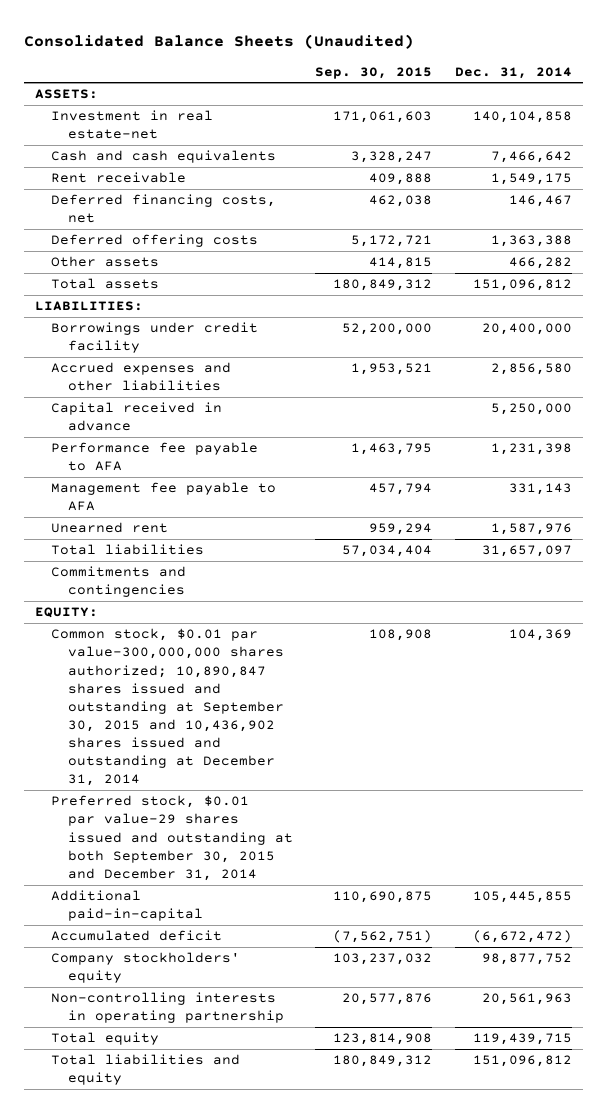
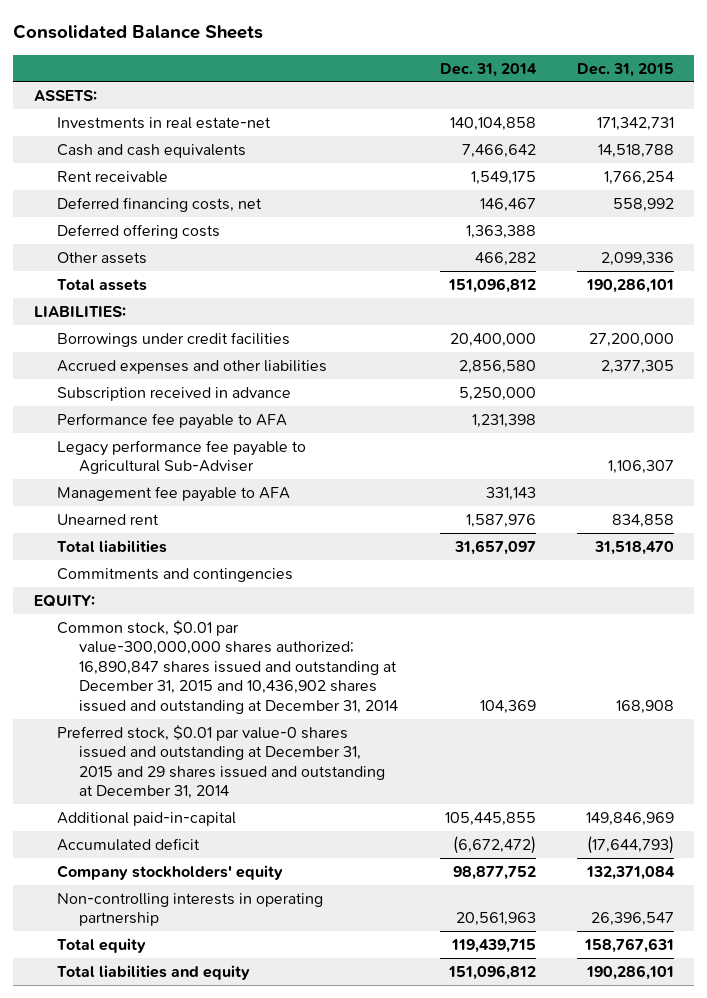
[23,34,414,50] Consolidated Balance Sheets (Unaudited) -> [13,24,264,40] Consolidated Balance Sheets
[315,66,433,79] Sep. 30, 2015 -> none
none -> [576,62,674,77] Dec. 31, 2015
[51,110,214,140] Investment in real estate-net -> [56,116,271,129] Investments in real estate-net
[51,322,259,354] Borrowings under credit facility -> [56,331,290,347] Borrowings under credit facilities
[51,402,223,432] Capital received in advance -> [56,386,291,401] Subscription received in advance
none -> [56,439,306,475] Legacy performance fee payable to Agricultural Sub-Adviser
[51,628,284,787] Common stock, $0.01 par value-300,000,000 shares authorized; 10,890,847 shares issued and outstanding at September 30, 2015 and 10,436,902 shares issued and outstanding at December 31, 2014 -> [56,619,399,714] Common stock, $0.01 par value-300,000,000 shares authorized; 16,890,847 shares issued and outstanding at December 31, 2015 and 10,436,902 shares issued and outstanding at December 31, 2014
[51,795,293,881] Preferred stock, $0.01 par value-29 shares issued and outstanding at both September 30, 2015 and December 31, 2014 -> [56,724,386,800] Preferred stock, $0.01 par value-0 shares issued and outstanding at December 31, 2015 and 29 shares issued and outstanding at December 31, 2014

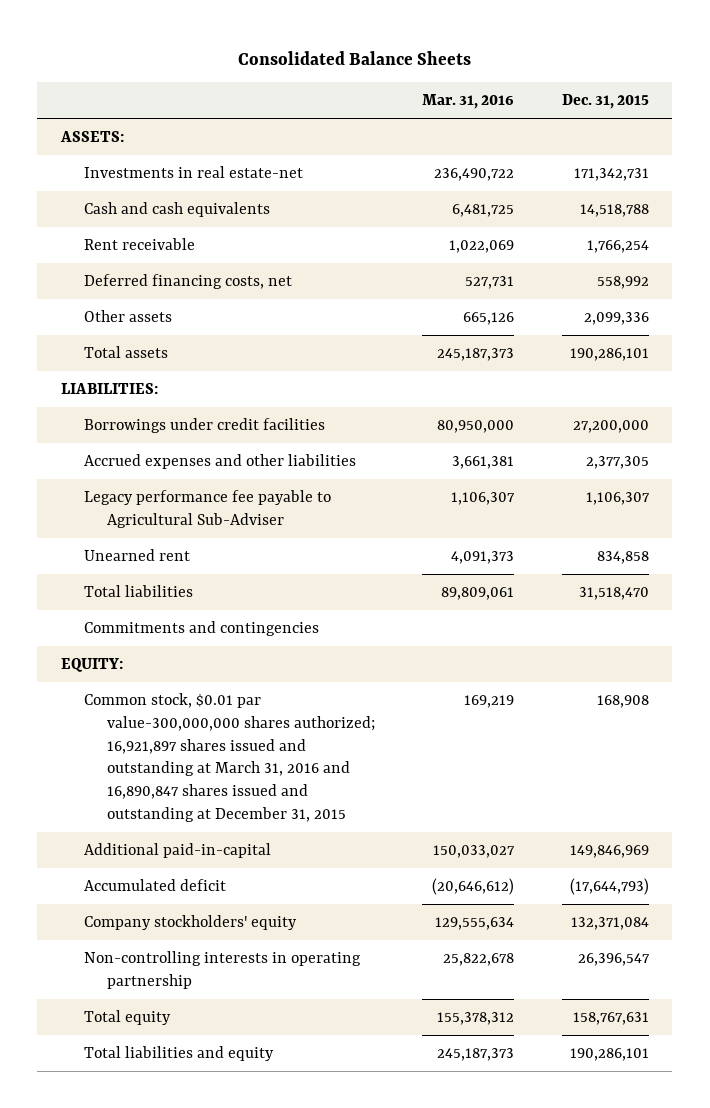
[439,62,537,77] Dec. 31, 2014 -> none
none -> [422,94,515,110] Mar. 31, 2016
[56,223,220,239] Deferred offering costs -> none
[56,386,291,401] Subscription received in advance -> none
[56,412,287,429] Performance fee payable to AFA -> none
[56,485,290,502] Management fee payable to AFA -> none
[56,724,386,800] Preferred stock, $0.01 par value-0 shares issued and outstanding at December 31, 2015 and 29 shares issued and outstanding at December 31, 2014 -> none
[56,619,399,714] Common stock, $0.01 par value-300,000,000 shares authorized; 16,890,847 shares issued and outstanding at December 31, 2015 and 10,436,902 shares issued and outstanding at December 31, 2014 -> [84,692,376,823] Common stock, $0.01 par value-300,000,000 shares authorized; 16,921,897 shares issued and outstanding at March 31, 2016 and 16,890,847 shares issued and outstanding at December 31, 2015

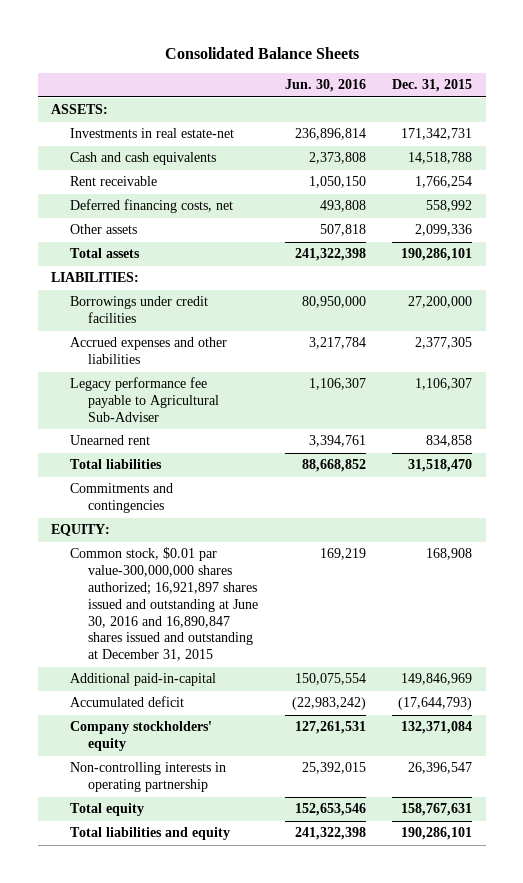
[422,94,515,110] Mar. 31, 2016 -> none
none -> [284,79,366,93] Jun. 30, 2016
[84,692,376,823] Common stock, $0.01 par value-300,000,000 shares authorized; 16,921,897 shares issued and outstanding at March 31, 2016 and 16,890,847 shares issued and outstanding at December 31, 2015 -> [69,547,259,662] Common stock, $0.01 par value-300,000,000 shares authorized; 16,921,897 shares issued and outstanding at June 30, 2016 and 16,890,847 shares issued and outstanding at December 31, 2015

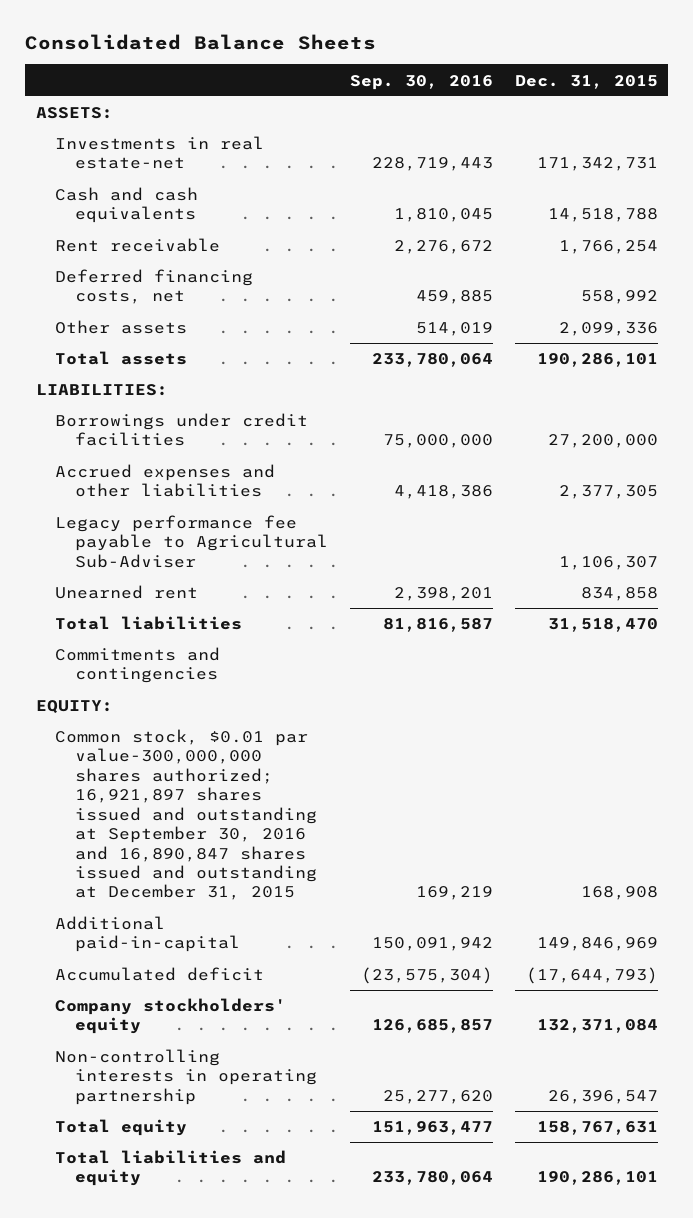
[284,79,366,93] Jun. 30, 2016 -> none
none -> [350,74,494,90] Sep. 30, 2016
[69,547,259,662] Common stock, $0.01 par value-300,000,000 shares authorized; 16,921,897 shares issued and outstanding at June 30, 2016 and 16,890,847 shares issued and outstanding at December 31, 2015 -> [55,729,318,901] Common stock, $0.01 par value-300,000,000 shares authorized; 16,921,897 shares issued and outstanding at September 30, 2016 and 16,890,847 shares issued and outstanding at December 31, 2015

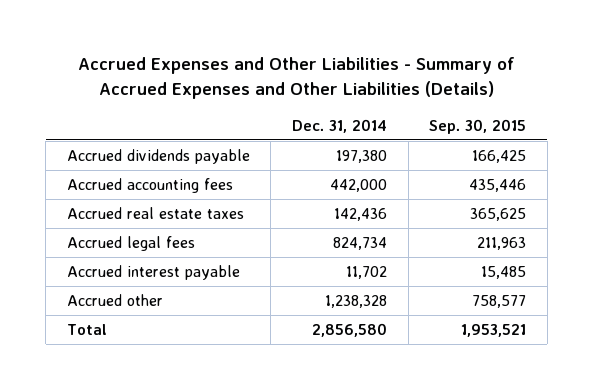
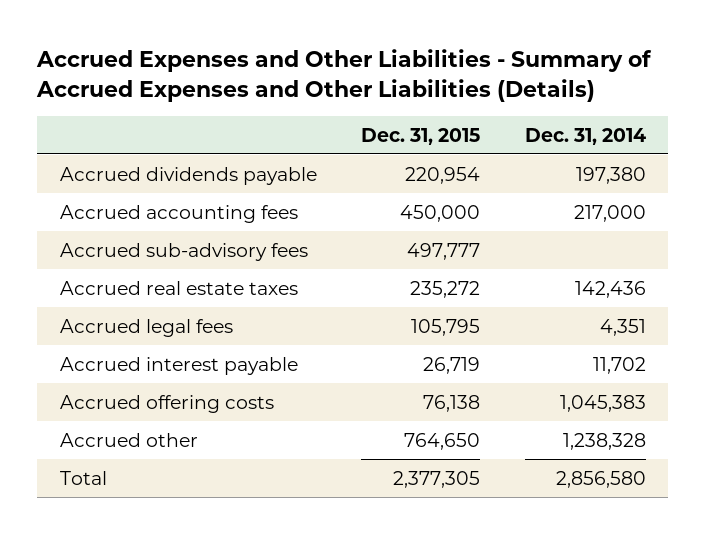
[429,118,527,134] Sep. 30, 2015 -> none
none -> [361,127,481,145] Dec. 31, 2015
[330,178,388,192] 442,000 -> [573,204,646,222] 217,000
none -> [59,242,308,261] Accrued sub-advisory fees
[333,236,388,250] 824,734 -> [599,318,646,336] 4,351
none -> [59,394,274,413] Accrued offering costs

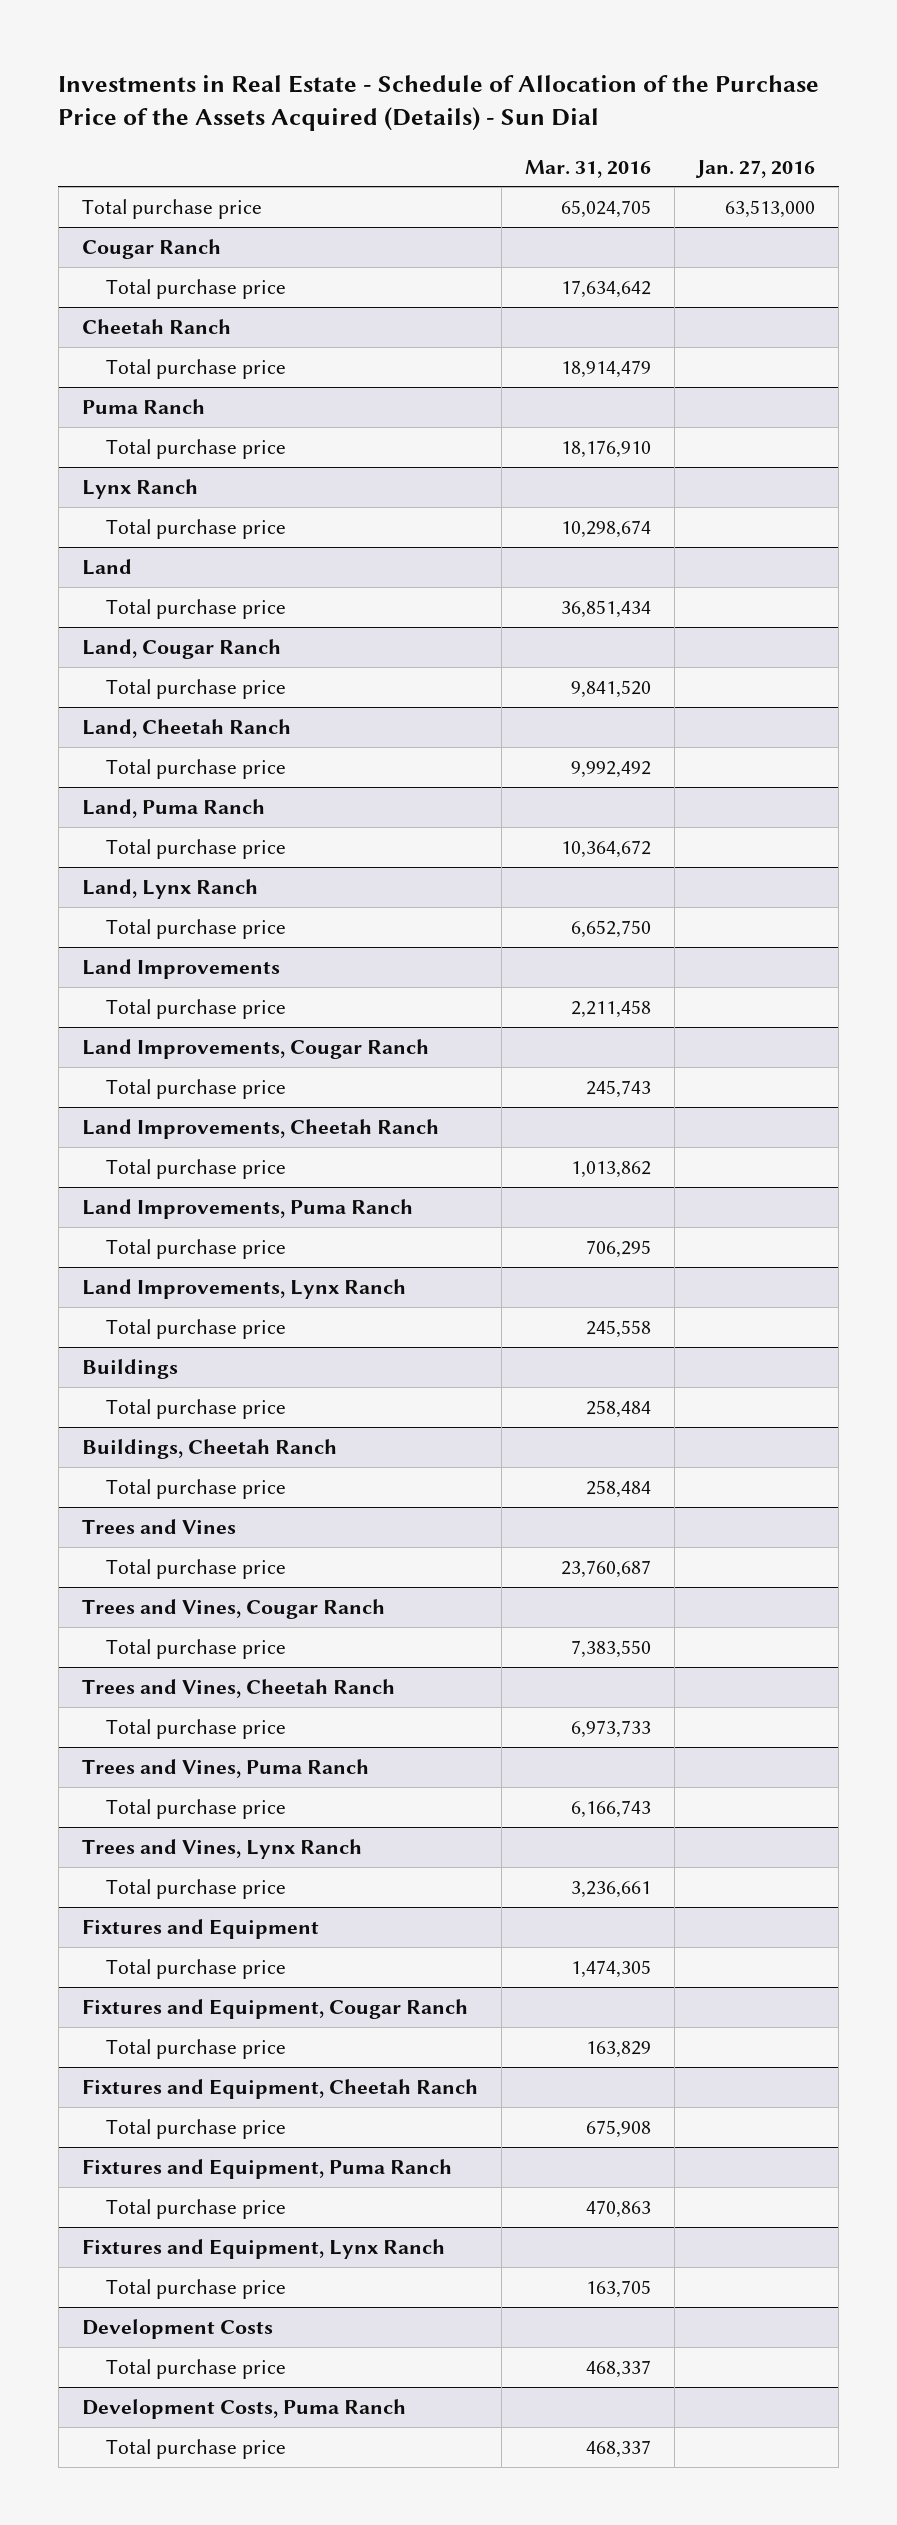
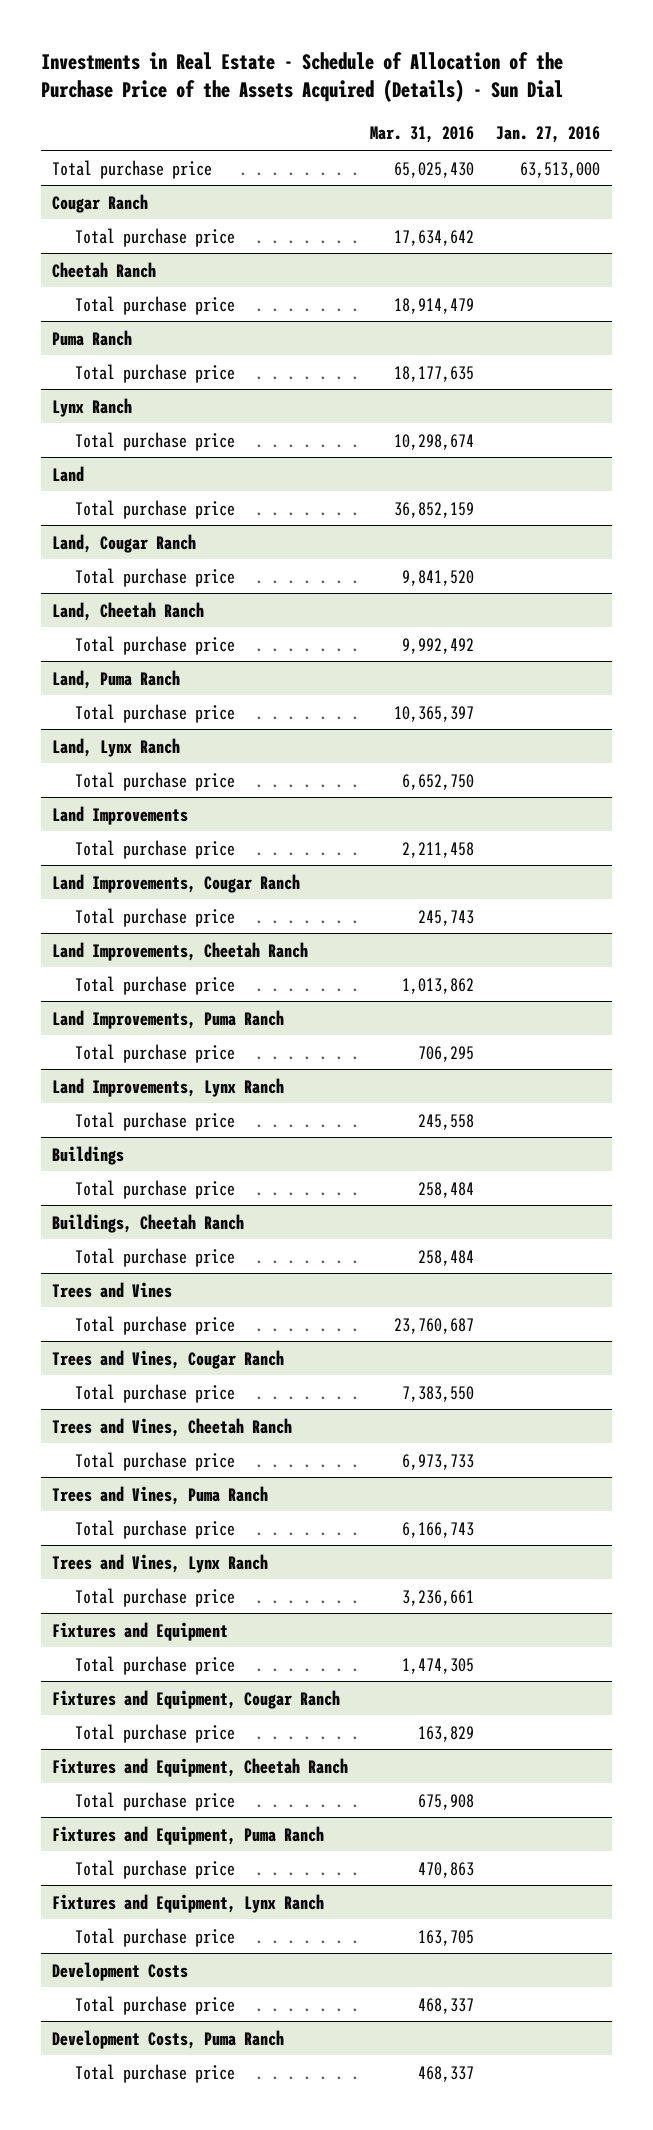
[560,199,651,218] 65,024,705 -> [394,161,475,178] 65,025,430
[560,439,651,458] 18,176,910 -> [394,365,475,382] 18,177,635
[560,599,651,618] 36,851,434 -> [394,501,475,518] 36,852,159
[560,839,651,858] 10,364,672 -> [394,705,475,722] 10,365,397

